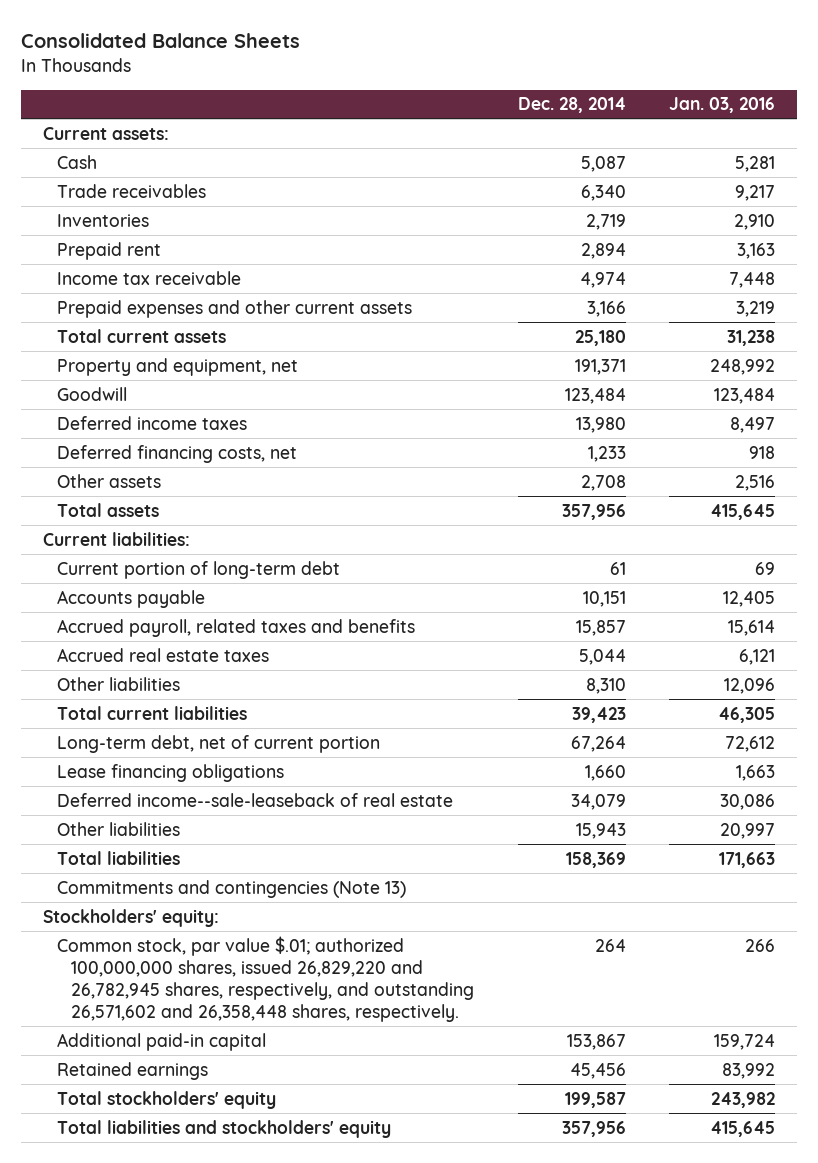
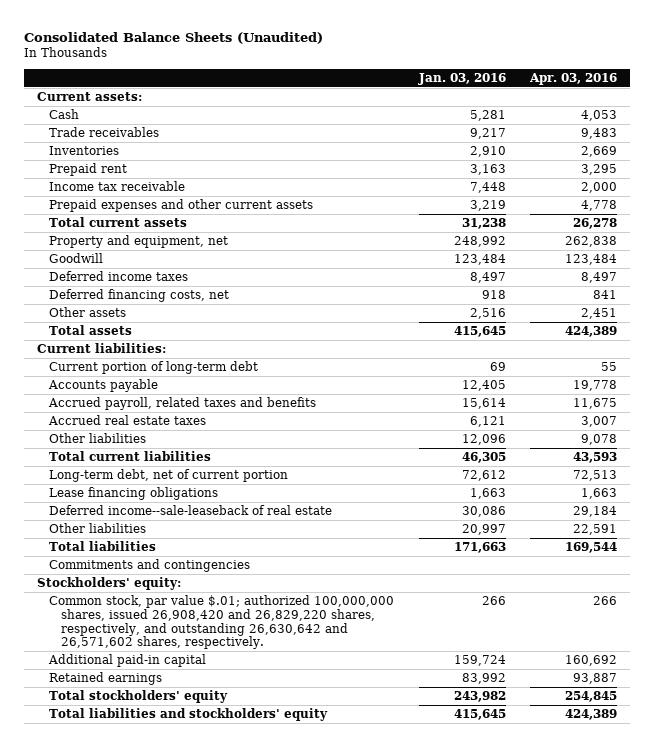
[21,33,301,49] Consolidated Balance Sheets -> [24,31,324,44] Consolidated Balance Sheets (Unaudited)
[517,97,626,114] Dec. 28, 2014 -> none
none -> [529,73,618,86] Apr. 03, 2016
[56,879,406,898] Commitments and contingencies (Note 13) -> [48,559,250,573] Commitments and contingencies
[56,935,474,1023] Common stock, par value $.01; authorized 100,000,000 shares, issued 26,829,220 and 26,782,945 shares, respectively, and outstanding 26,571,602 and 26,358,448 shares, respectively. -> [48,595,394,650] Common stock, par value $.01; authorized 100,000,000 shares, issued 26,908,420 and 26,829,220 shares, respectively, and outstanding 26,630,642 and 26,571,602 shares, respectively.

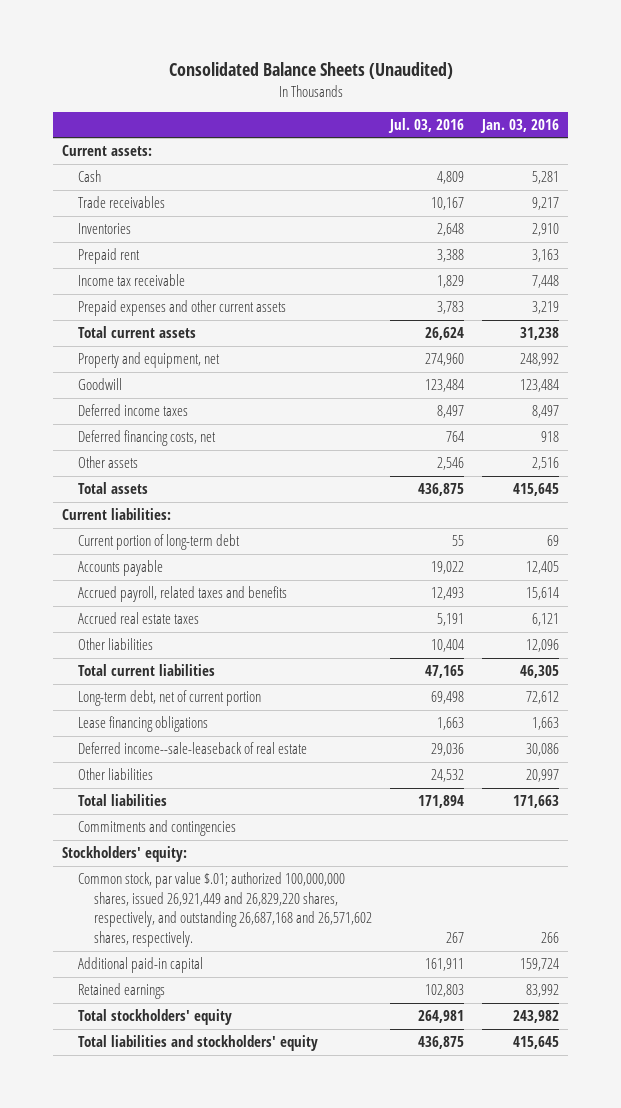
[529,73,618,86] Apr. 03, 2016 -> none
none -> [387,117,464,133] Jul. 03, 2016
[48,595,394,650] Common stock, par value $.01; authorized 100,000,000 shares, issued 26,908,420 and 26,829,220 shares, respectively, and outstanding 26,630,642 and 26,571,602 shares, respectively. -> [77,872,372,948] Common stock, par value $.01; authorized 100,000,000 shares, issued 26,921,449 and 26,829,220 shares, respectively, and outstanding 26,687,168 and 26,571,602 shares, respectively.

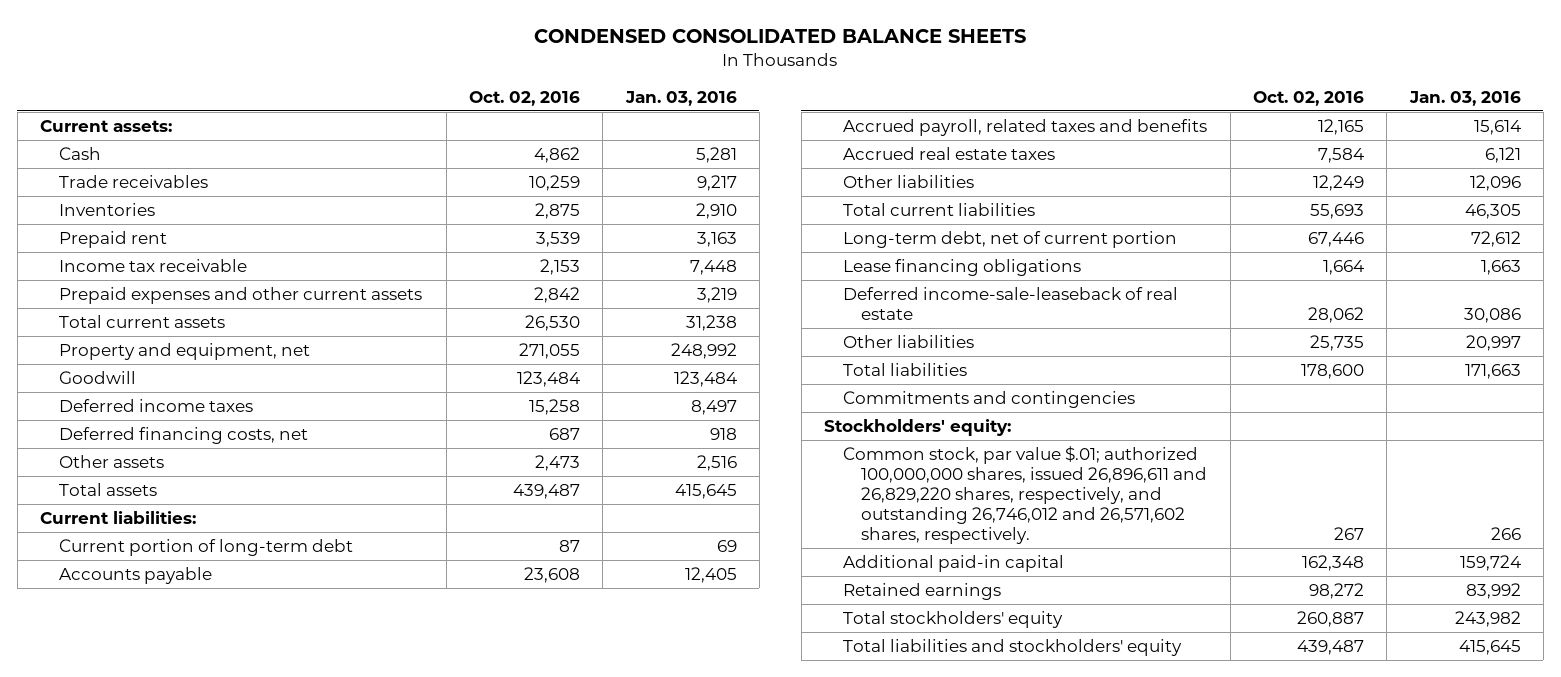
[168,62,453,80] Consolidated Balance Sheets (Unaudited) -> [534,29,1027,44] CONDENSED CONSOLIDATED BALANCE SHEETS
[387,117,464,133] Jul. 03, 2016 -> none
none -> [468,90,580,106] Oct. 02, 2016
[77,742,307,755] Deferred income--sale-leaseback of real estate -> [842,286,1178,320] Deferred income-sale-leaseback of real estate
[77,872,372,948] Common stock, par value $.01; authorized 100,000,000 shares, issued 26,921,449 and 26,829,220 shares, respectively, and outstanding 26,687,168 and 26,571,602 shares, respectively. -> [842,445,1208,545] Common stock, par value $.01; authorized 100,000,000 shares, issued 26,896,611 and 26,829,220 shares, respectively, and outstanding 26,746,012 and 26,571,602 shares, respectively.

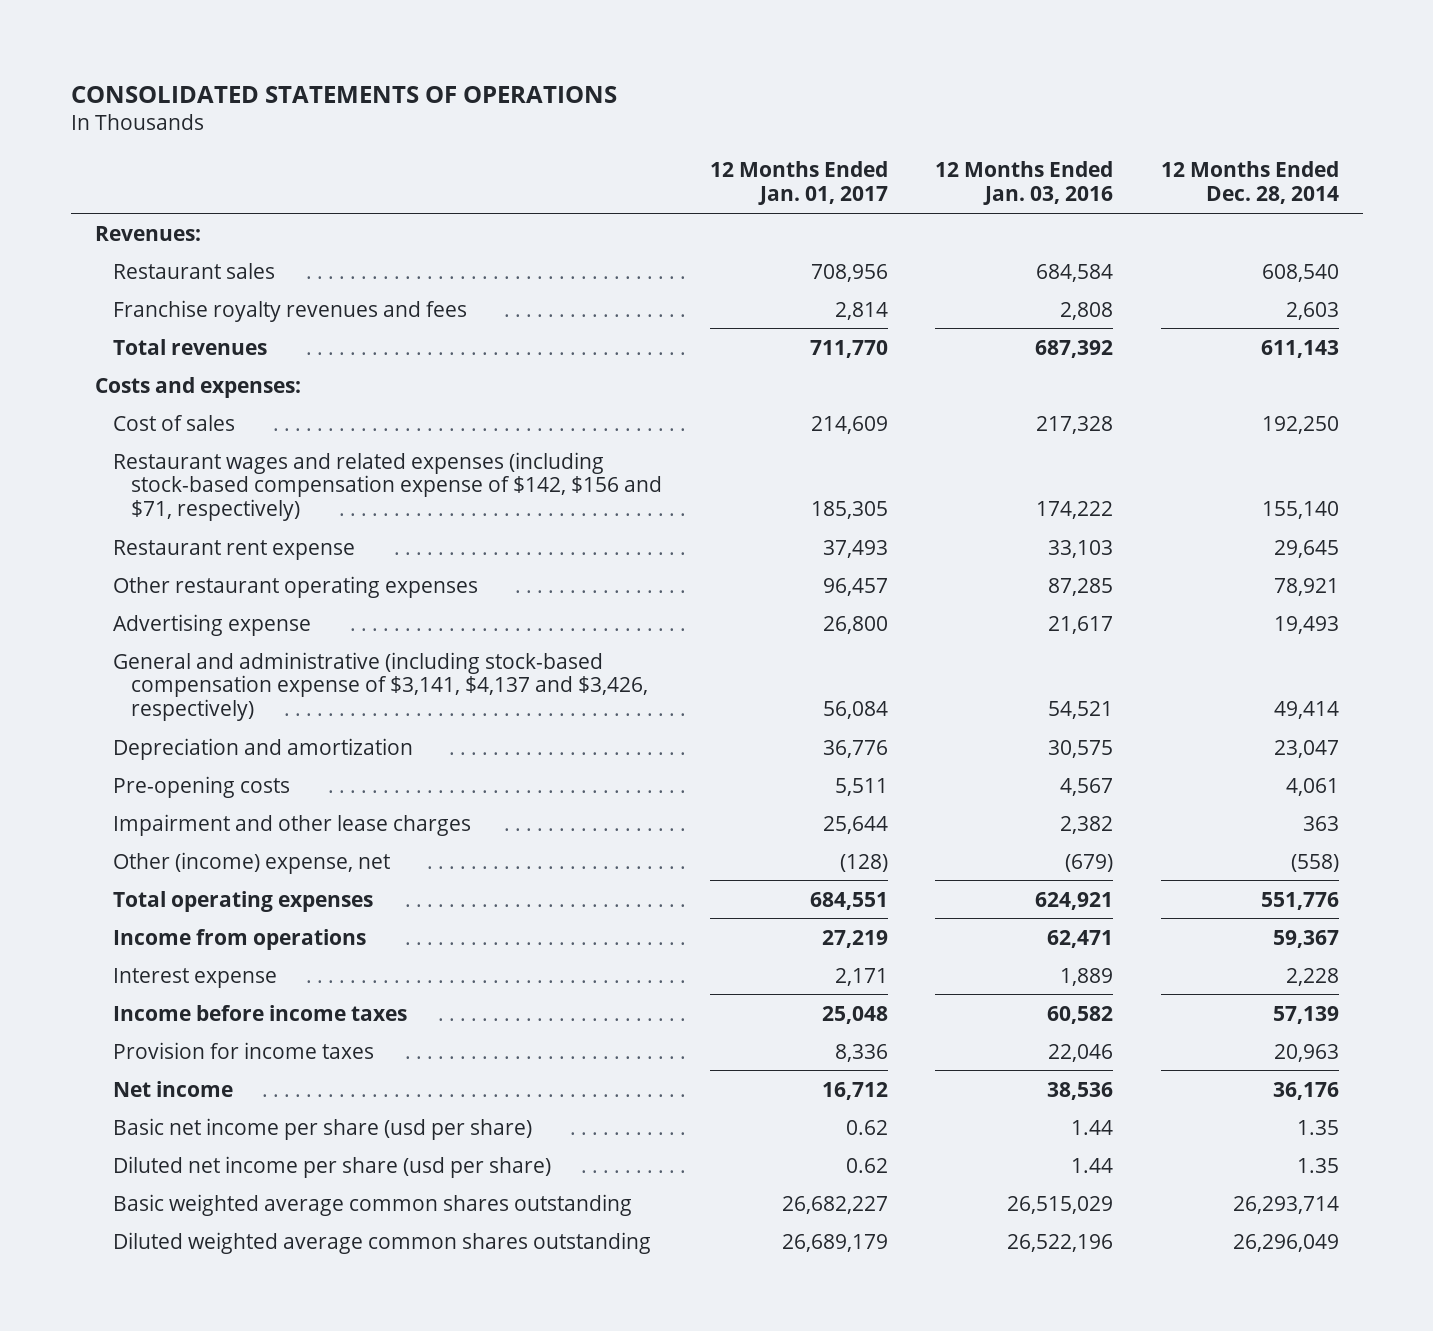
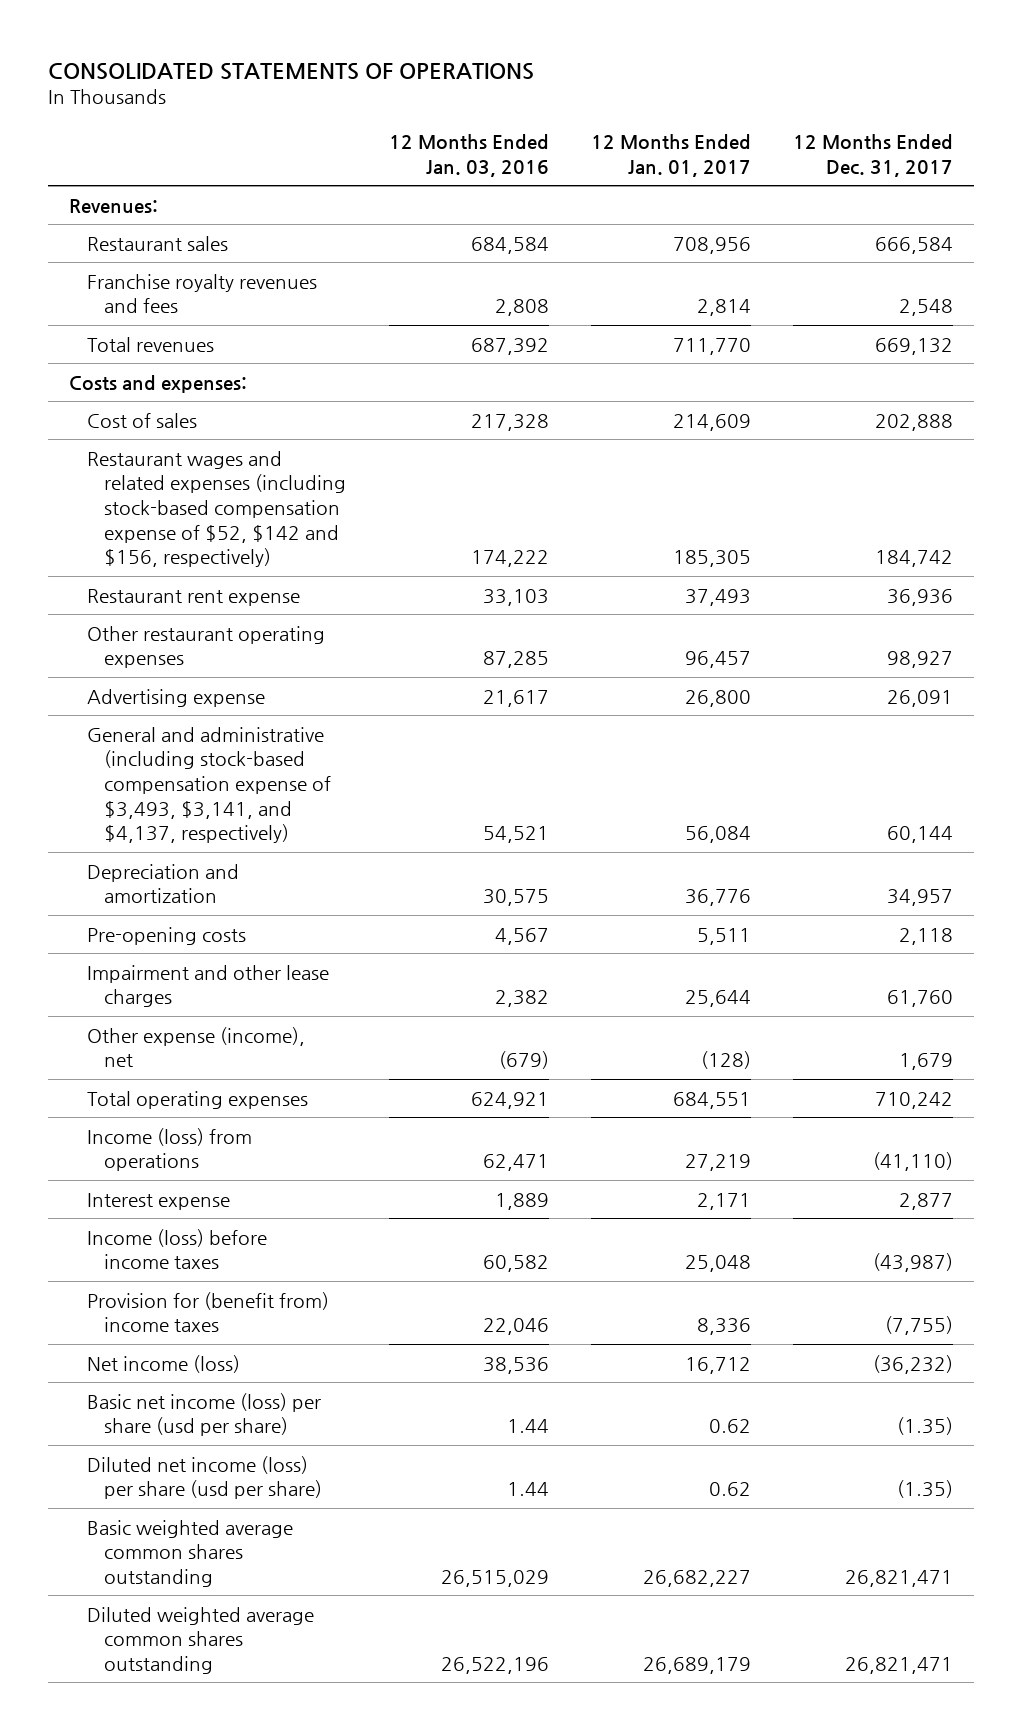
[1160,161,1339,205] 12 Months Ended Dec. 28, 2014 -> none
none -> [793,134,954,177] 12 Months Ended Dec. 31, 2017
[112,451,663,521] Restaurant wages and related expenses (including stock-based compensation expense of $142, $156 and $71, respectively) -> [86,450,347,568] Restaurant wages and related expenses (including stock-based compensation expense of $52, $142 and $156, respectively)
[112,651,649,721] General and administrative (including stock-based compensation expense of $3,141, $4,137 and $3,426, respectively) -> [86,726,332,844] General and administrative (including stock-based compensation expense of $3,493, $3,141, and $4,137, respectively)
[112,851,390,874] Other (income) expense, net -> [86,1026,305,1068] Other expense (income), net
[112,928,366,950] Income from operations -> [86,1127,252,1172] Income (loss) from operations
[112,1004,407,1021] Income before income taxes -> [86,1228,267,1270] Income (loss) before income taxes
[112,1041,374,1059] Provision for income taxes -> [86,1291,329,1333] Provision for (benefit from) income taxes
[112,1080,233,1097] Net income -> [86,1354,240,1373] Net income (loss)
[112,1117,532,1140] Basic net income per share (usd per share) -> [86,1392,321,1437] Basic net income (loss) per share (usd per share)
[112,1155,551,1178] Diluted net income per share (usd per share) -> [86,1455,323,1500] Diluted net income (loss) per share (usd per share)

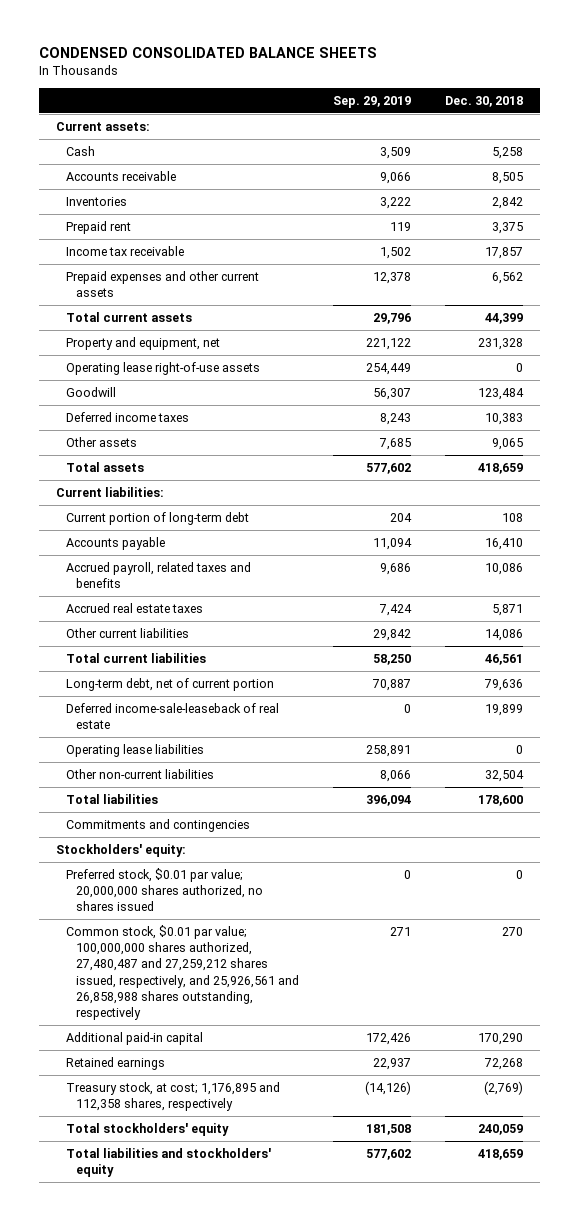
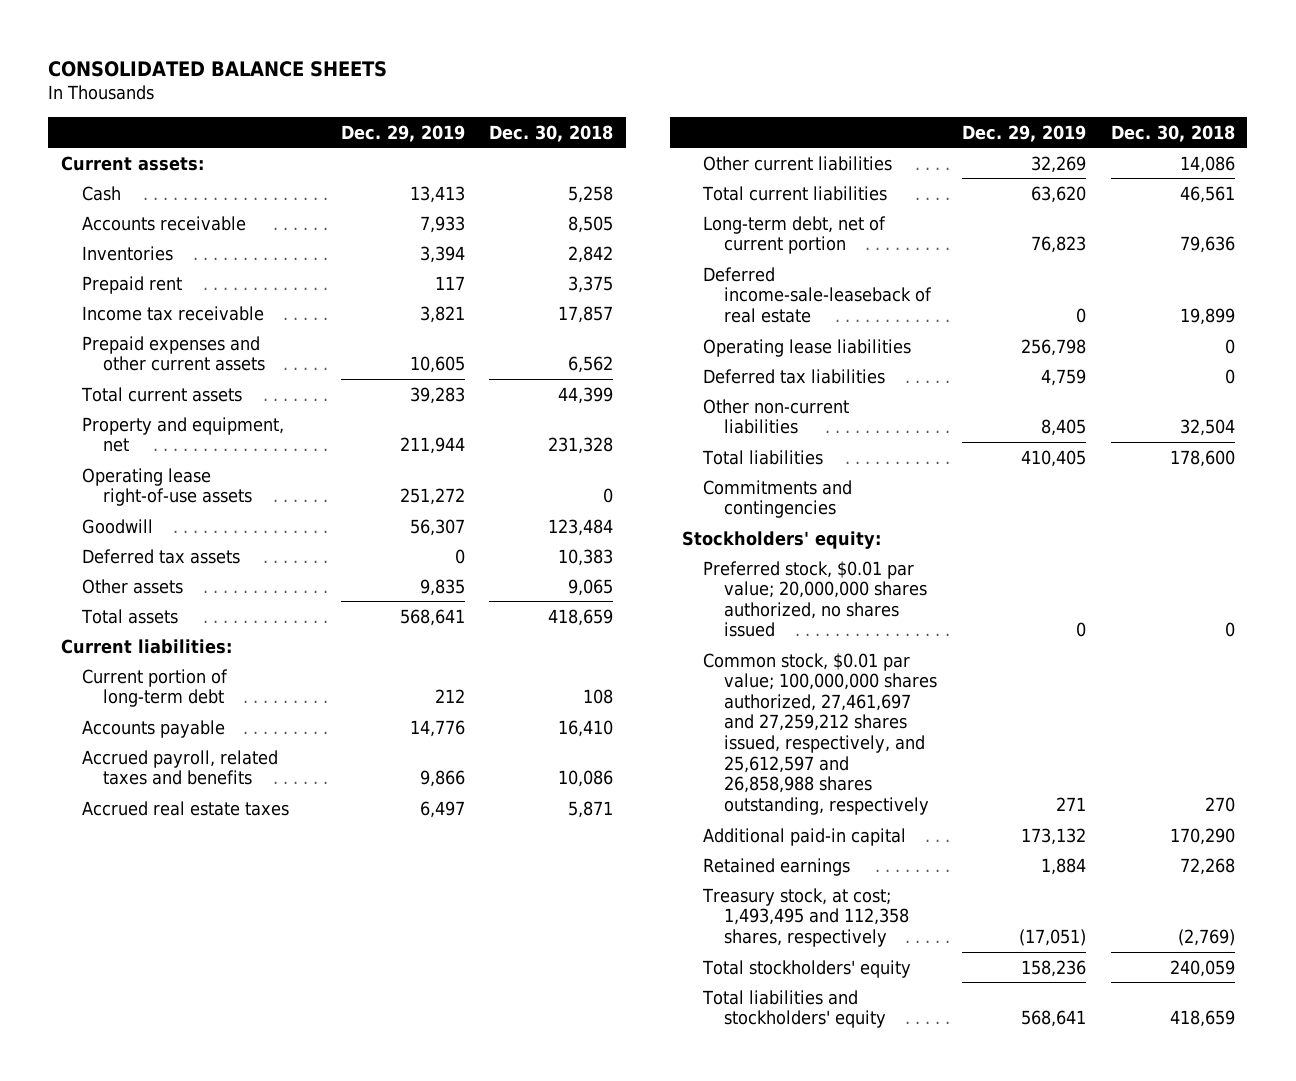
[38,47,377,59] CONDENSED CONSOLIDATED BALANCE SHEETS -> [48,60,388,77] CONSOLIDATED BALANCE SHEETS
[333,95,412,108] Sep. 29, 2019 -> none
none -> [340,124,465,142] Dec. 29, 2019
[65,411,189,422] Deferred income taxes -> [81,548,240,564] Deferred tax assets
none -> [703,368,886,384] Deferred tax liabilities
[65,924,300,1021] Common stock, $0.01 par value; 100,000,000 shares authorized, 27,480,487 and 27,259,212 shares issued, respectively, and 25,926,561 and 26,858,988 shares outstanding, respectively -> [703,652,938,816] Common stock, $0.01 par value; 100,000,000 shares authorized, 27,461,697 and 27,259,212 shares issued, respectively, and 25,612,597 and 26,858,988 shares outstanding, respectively
[65,1081,280,1112] Treasury stock, at cost; 1,176,895 and 112,358 shares, respectively -> [702,887,910,947] Treasury stock, at cost; 1,493,495 and 112,358 shares, respectively

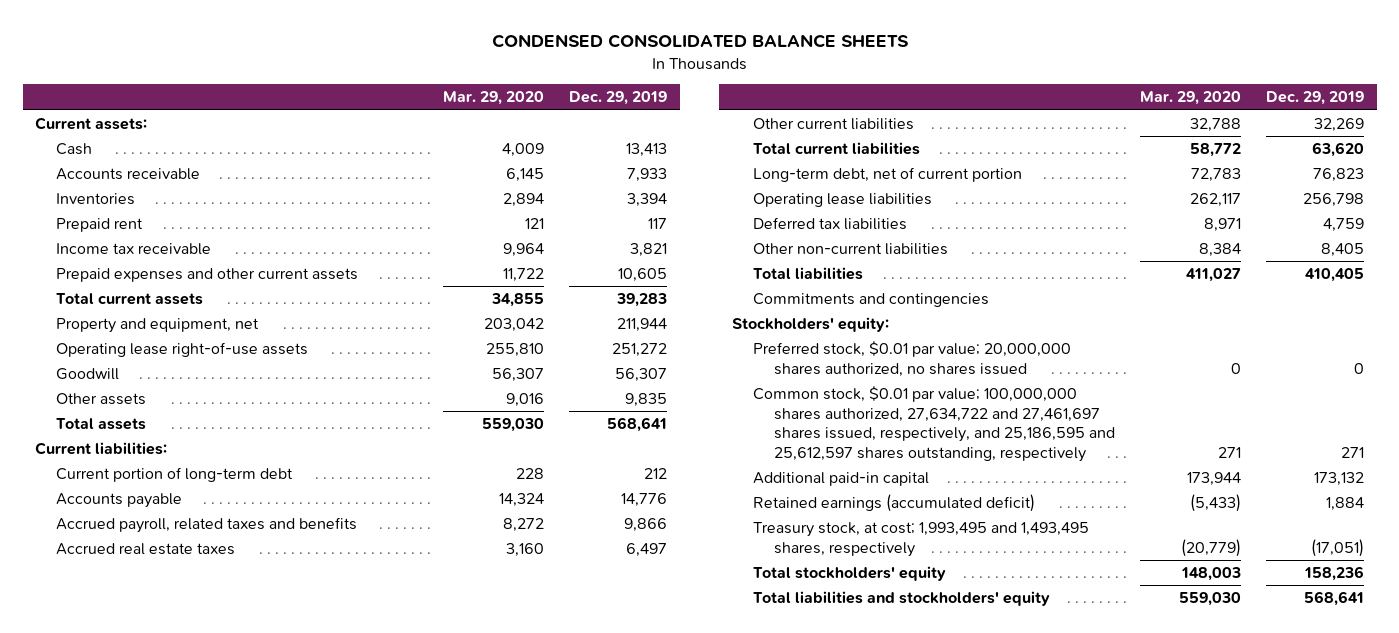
[48,60,388,77] CONSOLIDATED BALANCE SHEETS -> [491,34,909,49] CONDENSED CONSOLIDATED BALANCE SHEETS
[489,124,614,142] Dec. 30, 2018 -> none
none -> [443,91,545,106] Mar. 29, 2020
[81,548,240,564] Deferred tax assets -> none
[703,266,933,323] Deferred income-sale-leaseback of real estate -> none
[703,652,938,816] Common stock, $0.01 par value; 100,000,000 shares authorized, 27,461,697 and 27,259,212 shares issued, respectively, and 25,612,597 and 26,858,988 shares outstanding, respectively -> [752,386,1115,462] Common stock, $0.01 par value; 100,000,000 shares authorized, 27,634,722 and 27,461,697 shares issued, respectively, and 25,186,595 and 25,612,597 shares outstanding, respectively
[703,857,851,876] Retained earnings -> [752,494,1035,513] Retained earnings (accumulated deficit)
[702,887,910,947] Treasury stock, at cost; 1,493,495 and 112,358 shares, respectively -> [752,522,1089,557] Treasury stock, at cost; 1,993,495 and 1,493,495 shares, respectively

